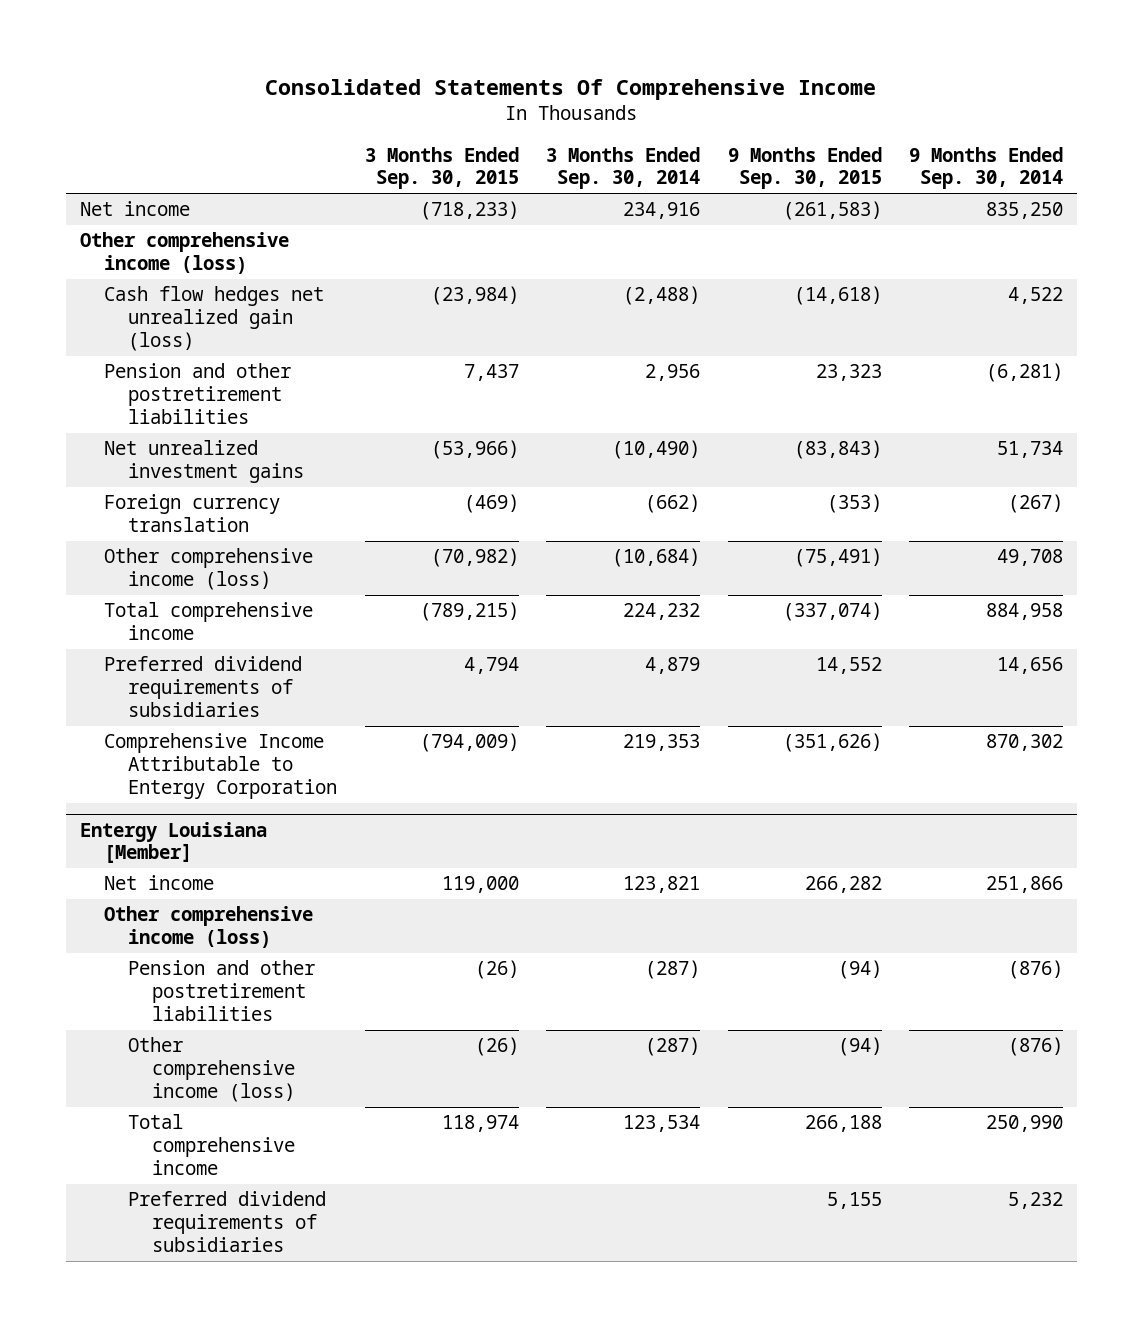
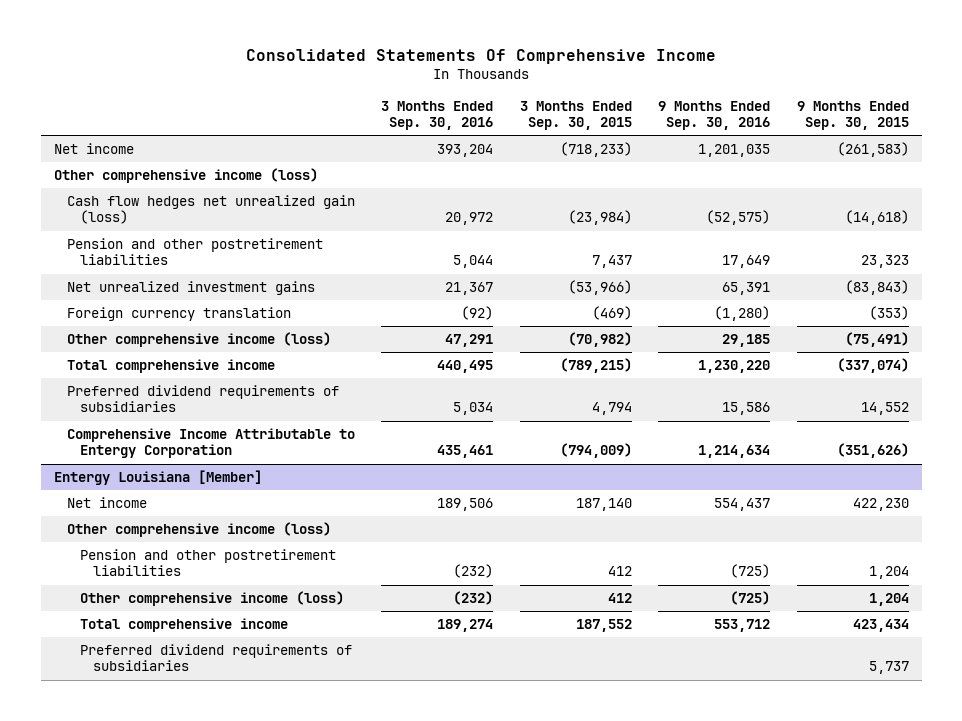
[546,146,701,190] 3 Months Ended Sep. 30, 2014 -> none
[909,146,1064,190] 9 Months Ended Sep. 30, 2014 -> none
none -> [381,100,494,131] 3 Months Ended Sep. 30, 2016
none -> [658,100,771,131] 9 Months Ended Sep. 30, 2016
[441,876,519,894] 119,000 -> [575,497,632,511] 187,140
[804,876,882,894] 266,282 -> [852,497,909,511] 422,230
[474,960,519,980] (26) -> [607,566,632,577] 412
[837,960,882,980] (94) -> [868,566,909,580] 1,204
[474,1037,519,1057] (26) -> [607,592,632,603] 412
[837,1037,882,1057] (94) -> [868,592,909,606] 1,204
[441,1115,519,1133] 118,974 -> [575,618,632,632] 187,552
[804,1115,882,1133] 266,188 -> [852,618,909,632] 423,434
[826,1192,882,1210] 5,155 -> [868,661,909,675] 5,737

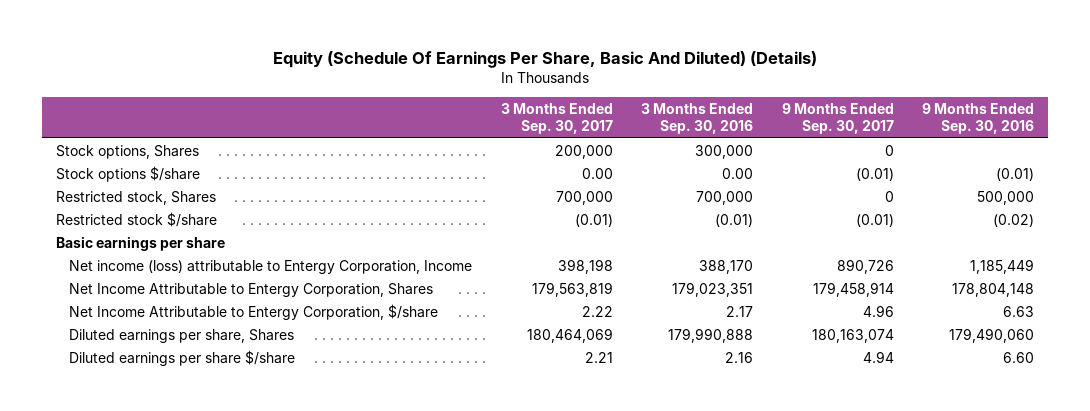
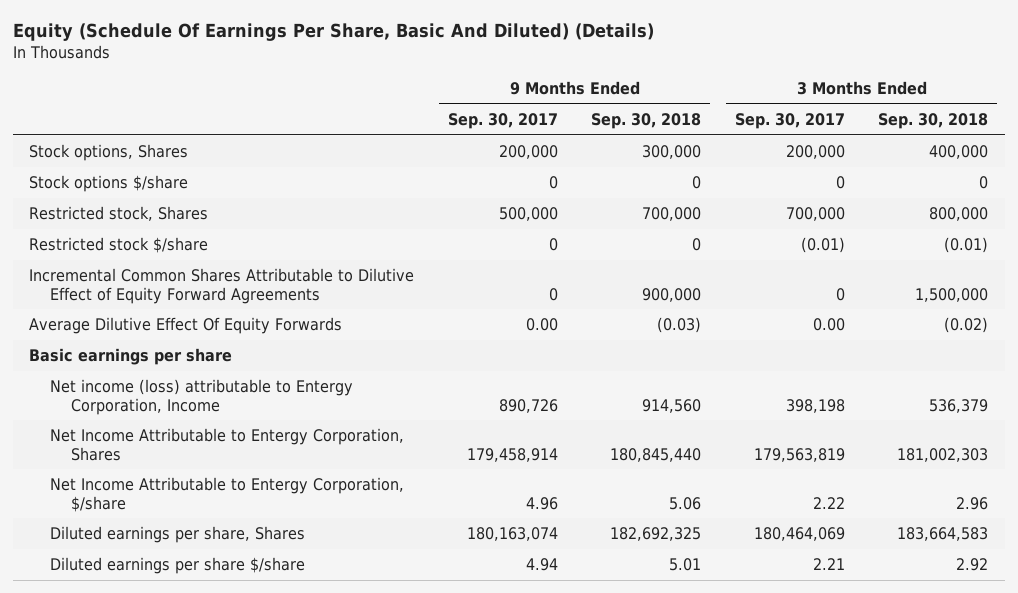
[641,102,754,135] 3 Months Ended Sep. 30, 2016 -> none
[922,102,1035,135] 9 Months Ended Sep. 30, 2016 -> none
none -> [591,112,702,129] Sep. 30, 2018
none -> [878,112,989,129] Sep. 30, 2018
[884,144,894,156] 0 -> [498,145,558,160] 200,000
[581,167,613,179] 0.00 -> [835,176,845,190] 0
[855,167,894,181] (0.01) -> [548,176,558,190] 0
[884,190,894,202] 0 -> [498,207,558,222] 500,000
[855,213,894,227] (0.01) -> [548,238,558,252] 0
none -> [29,268,415,304] Incremental Common Shares Attributable to Dilutive Effect of Equity Forward Agreements
none -> [29,317,343,335] Average Dilutive Effect Of Equity Forwards

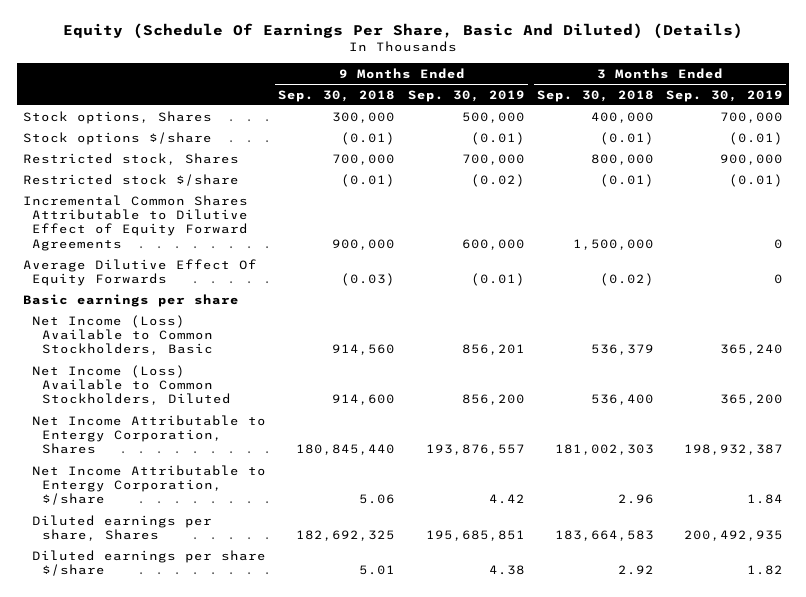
[447,112,558,129] Sep. 30, 2017 -> none
[734,112,845,129] Sep. 30, 2017 -> none
none -> [407,89,525,102] Sep. 30, 2019
none -> [665,89,783,102] Sep. 30, 2019
[692,176,702,190] 0 -> [341,131,396,145] (0.01)
[979,176,989,190] 0 -> [599,131,654,145] (0.01)
[692,238,702,252] 0 -> [341,173,396,187] (0.01)
[50,379,354,415] Net income (loss) attributable to Entergy Corporation, Income -> [32,314,213,356] Net Income (Loss) Available to Common Stockholders, Basic
none -> [32,364,231,406] Net Income (Loss) Available to Common Stockholders, Diluted

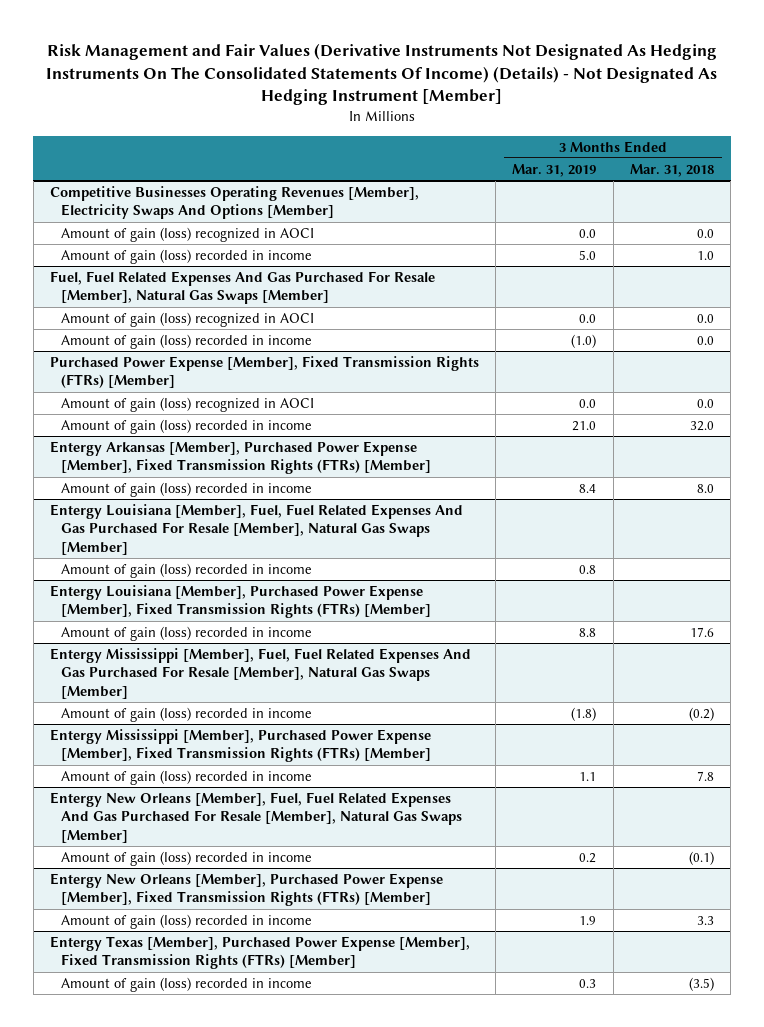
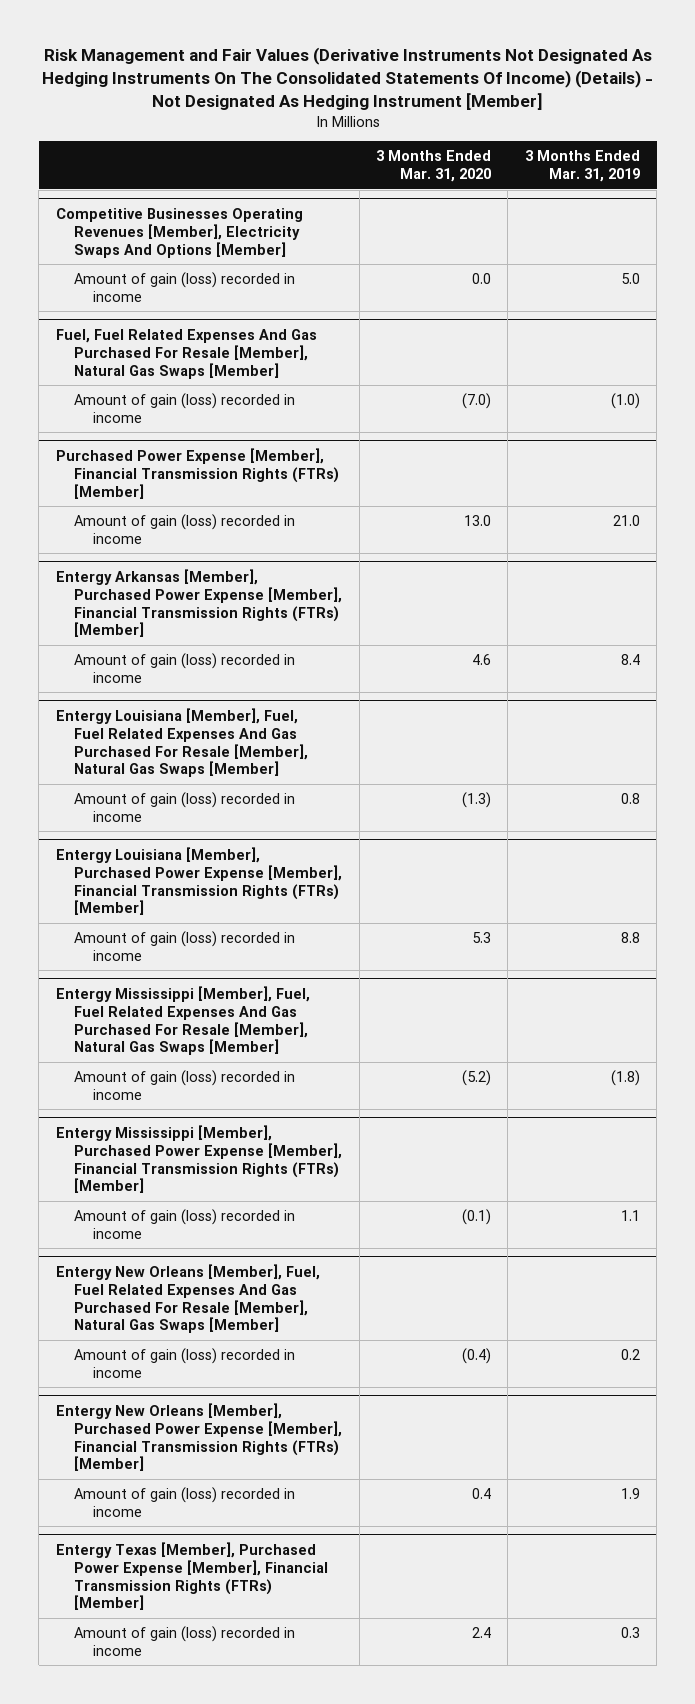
[629,163,714,177] Mar. 31, 2018 -> none
none -> [375,150,491,182] 3 Months Ended Mar. 31, 2020
[60,226,314,242] Amount of gain (loss) recognized in AOCI -> none
[60,311,314,327] Amount of gain (loss) recognized in AOCI -> none
[60,396,314,412] Amount of gain (loss) recognized in AOCI -> none
[50,355,480,389] Purchased Power Expense [Member], Fixed Transmission Rights (FTRs) [Member] -> [55,447,340,499] Purchased Power Expense [Member], Financial Transmission Rights (FTRs) [Member]
[50,440,431,475] Entergy Arkansas [Member], Purchased Power Expense [Member], Fixed Transmission Rights (FTRs) [Member] -> [55,568,343,638] Entergy Arkansas [Member], Purchased Power Expense [Member], Financial Transmission Rights (FTRs) [Member]
[50,584,431,619] Entergy Louisiana [Member], Purchased Power Expense [Member], Fixed Transmission Rights (FTRs) [Member] -> [55,846,343,916] Entergy Louisiana [Member], Purchased Power Expense [Member], Financial Transmission Rights (FTRs) [Member]
[50,728,432,763] Entergy Mississippi [Member], Purchased Power Expense [Member], Fixed Transmission Rights (FTRs) [Member] -> [55,1124,343,1194] Entergy Mississippi [Member], Purchased Power Expense [Member], Financial Transmission Rights (FTRs) [Member]
[50,872,444,907] Entergy New Orleans [Member], Purchased Power Expense [Member], Fixed Transmission Rights (FTRs) [Member] -> [55,1402,343,1472] Entergy New Orleans [Member], Purchased Power Expense [Member], Financial Transmission Rights (FTRs) [Member]
[50,935,471,970] Entergy Texas [Member], Purchased Power Expense [Member], Fixed Transmission Rights (FTRs) [Member] -> [55,1541,329,1611] Entergy Texas [Member], Purchased Power Expense [Member], Financial Transmission Rights (FTRs) [Member]

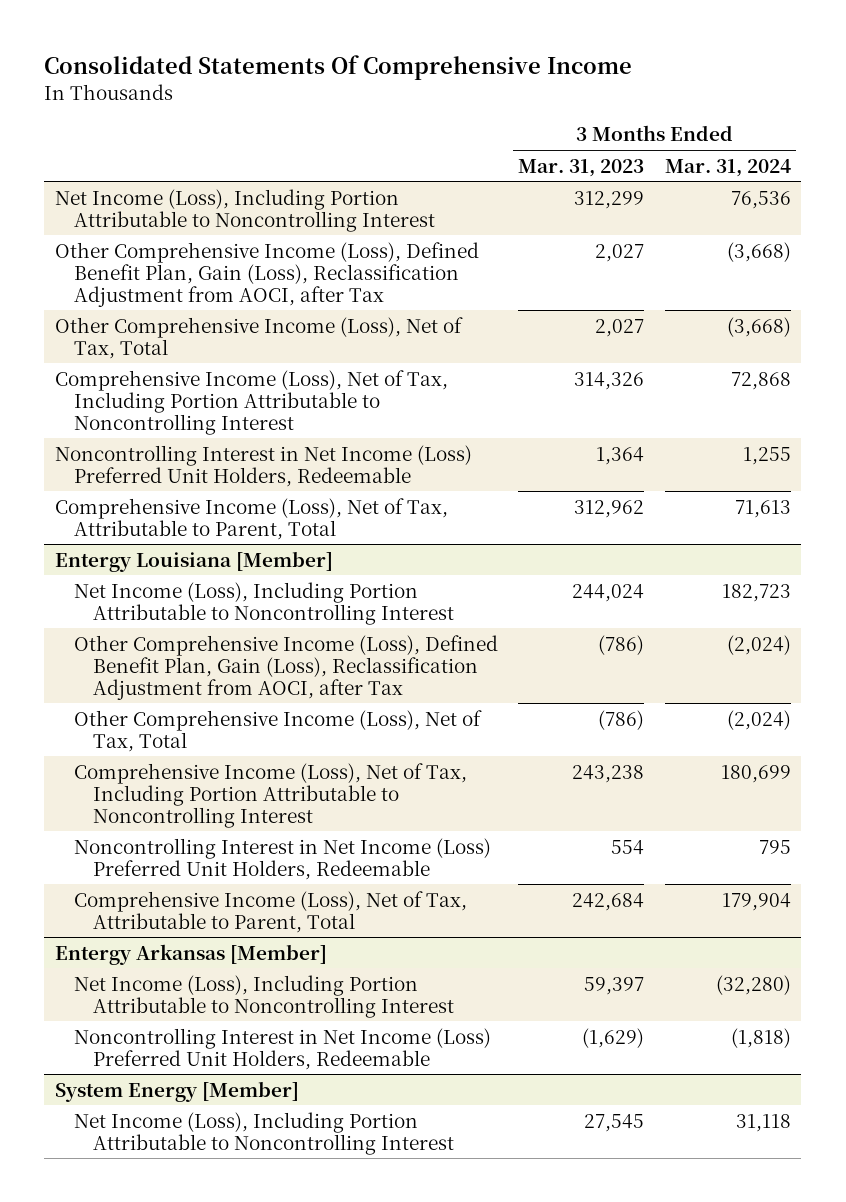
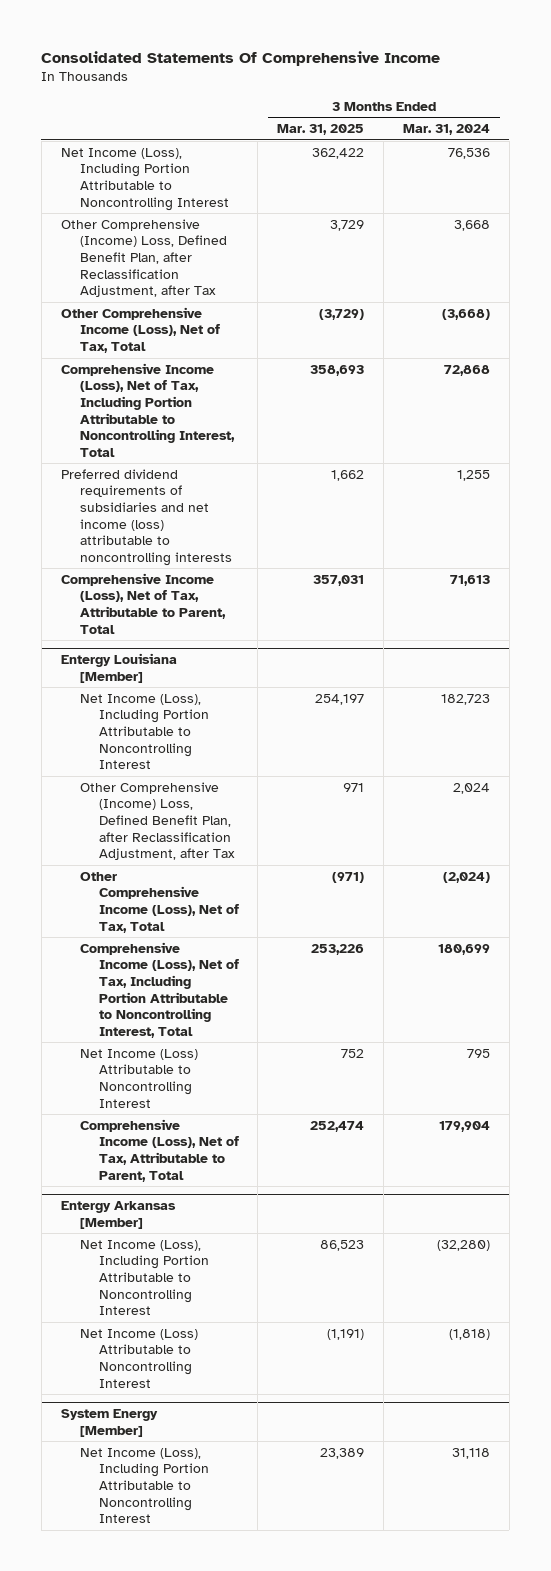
[518,158,645,177] Mar. 31, 2023 -> none
none -> [277,123,365,135] Mar. 31, 2025
[54,241,479,307] Other Comprehensive Income (Loss), Defined Benefit Plan, Gain (Loss), Reclassification Adjustment from AOCI, after Tax -> [60,218,227,298] Other Comprehensive (Income) Loss, Defined Benefit Plan, after Reclassification Adjustment, after Tax
[727,241,792,262] (3,668) -> [453,219,490,231] 3,668
[54,369,448,435] Comprehensive Income (Loss), Net of Tax, Including Portion Attributable to Noncontrolling Interest -> [60,362,235,457] Comprehensive Income (Loss), Net of Tax, Including Portion Attributable to Noncontrolling Interest, Total
[54,444,472,487] Noncontrolling Interest in Net Income (Loss) Preferred Unit Holders, Redeemable -> [60,468,232,566] Preferred dividend requirements of subsidiaries and net income (loss) attributable to noncontrolling interests
[73,634,498,700] Other Comprehensive Income (Loss), Defined Benefit Plan, Gain (Loss), Reclassification Adjustment from AOCI, after Tax -> [79,781,235,861] Other Comprehensive (Income) Loss, Defined Benefit Plan, after Reclassification Adjustment, after Tax
[727,634,792,655] (2,024) -> [452,782,490,794] 2,024
[73,762,467,828] Comprehensive Income (Loss), Net of Tax, Including Portion Attributable to Noncontrolling Interest -> [79,941,239,1038] Comprehensive Income (Loss), Net of Tax, Including Portion Attributable to Noncontrolling Interest, Total
[73,837,491,880] Noncontrolling Interest in Net Income (Loss) Preferred Unit Holders, Redeemable -> [79,1048,198,1108] Net Income (Loss) Attributable to Noncontrolling Interest
[73,1027,491,1070] Noncontrolling Interest in Net Income (Loss) Preferred Unit Holders, Redeemable -> [79,1328,198,1388] Net Income (Loss) Attributable to Noncontrolling Interest

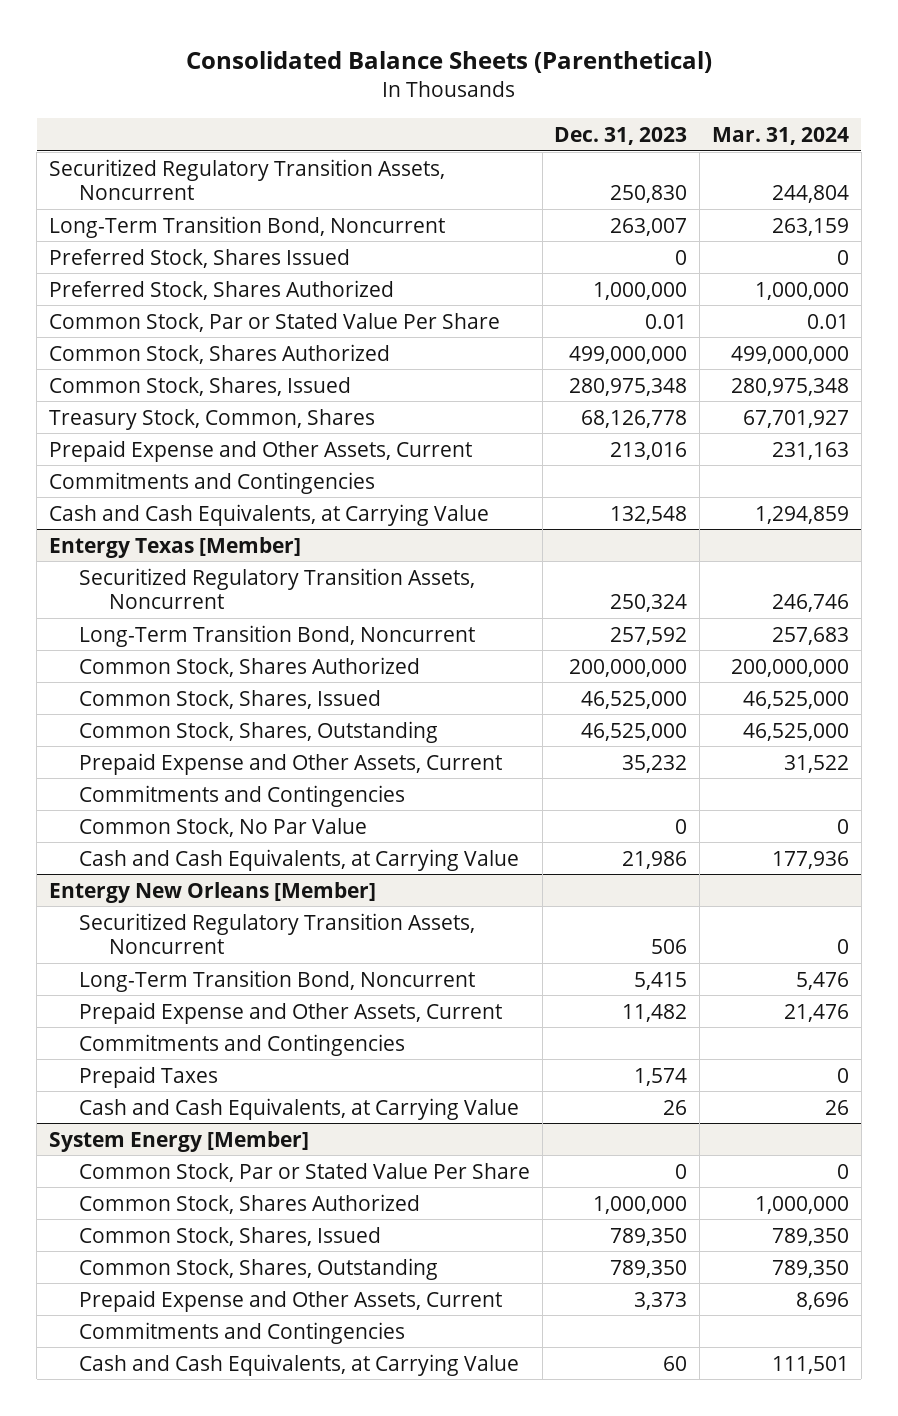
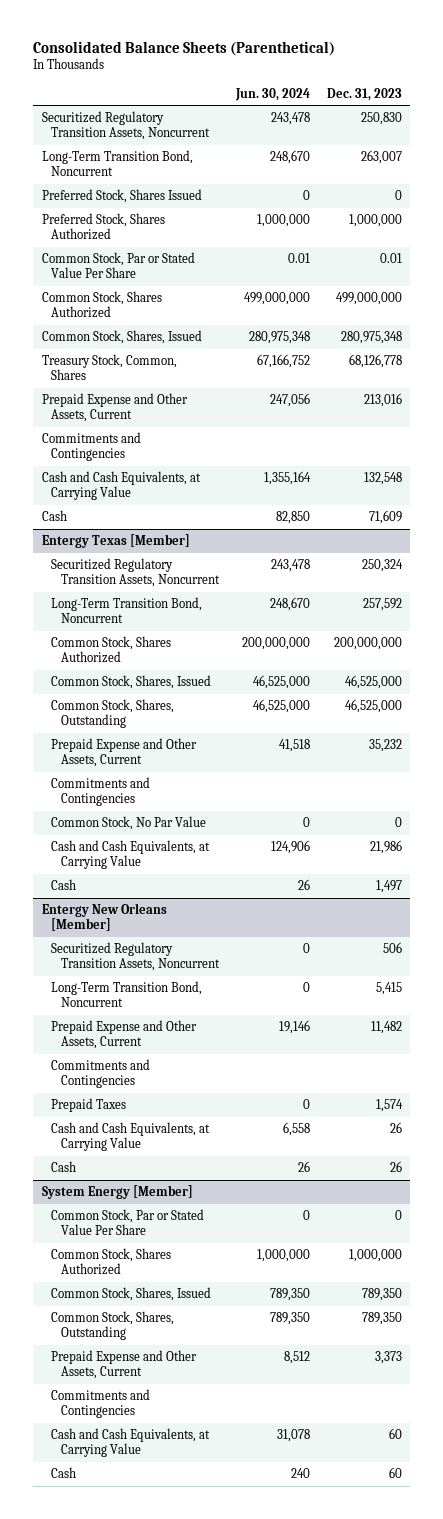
[712,127,850,146] Mar. 31, 2024 -> none
none -> [234,87,310,101] Jun. 30, 2024
none -> [41,510,67,522] Cash
none -> [51,879,77,891] Cash
none -> [51,1161,77,1173] Cash
none -> [51,1467,77,1479] Cash

